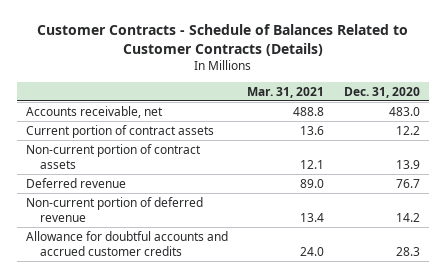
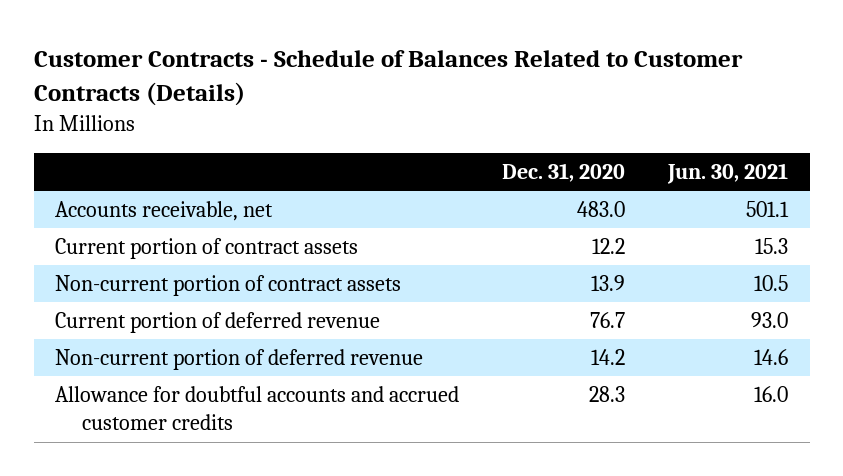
[247,87,325,99] Mar. 31, 2021 -> none
none -> [667,162,789,184] Jun. 30, 2021
[26,177,127,188] Deferred revenue -> [55,312,381,334] Current portion of deferred revenue

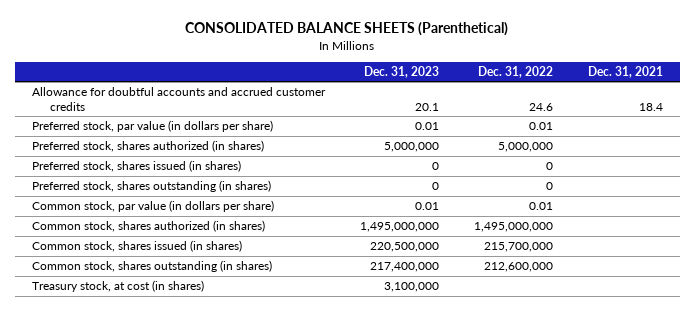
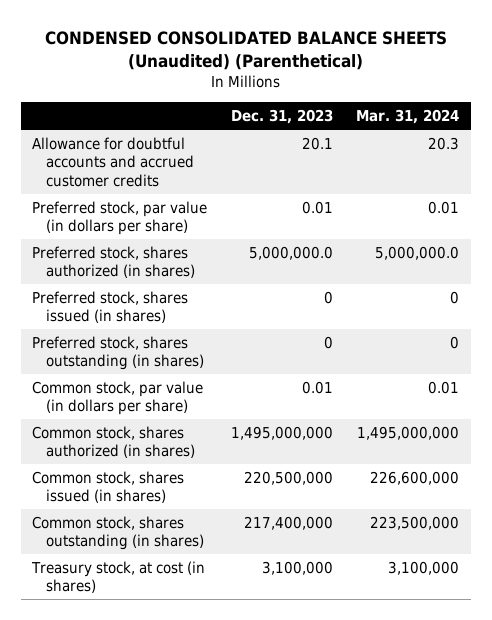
[185,22,509,37] CONSOLIDATED BALANCE SHEETS (Parenthetical) -> [44,31,447,71] CONDENSED CONSOLIDATED BALANCE SHEETS (Unaudited) (Parenthetical)
[477,65,553,78] Dec. 31, 2022 -> none
[587,65,663,78] Dec. 31, 2021 -> none
none -> [356,109,460,125] Mar. 31, 2024
[383,142,439,153] 5,000,000 -> [248,245,333,260] 5,000,000.0

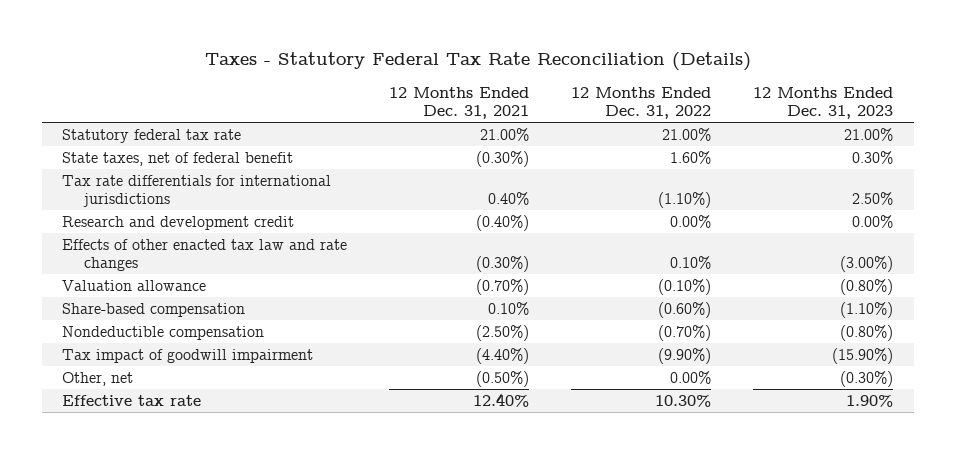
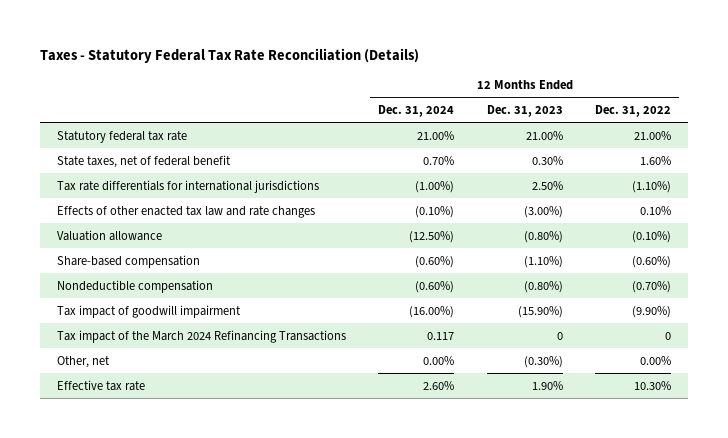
[389,86,530,119] 12 Months Ended Dec. 31, 2021 -> none
none -> [378,105,455,118] Dec. 31, 2024
[62,216,295,231] Research and development credit -> none
none -> [56,329,346,343] Tax impact of the March 2024 Refinancing Transactions

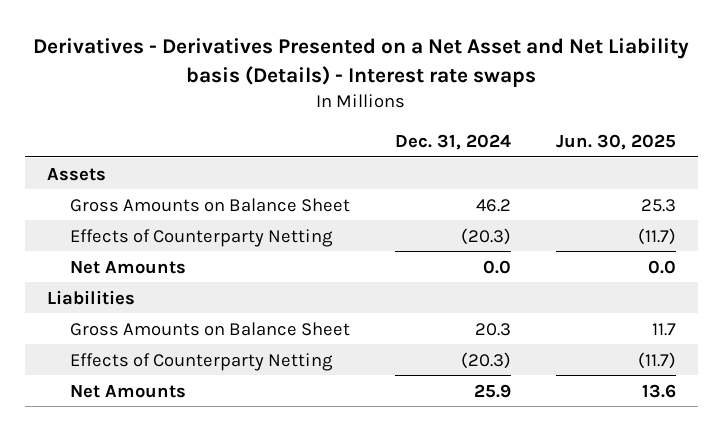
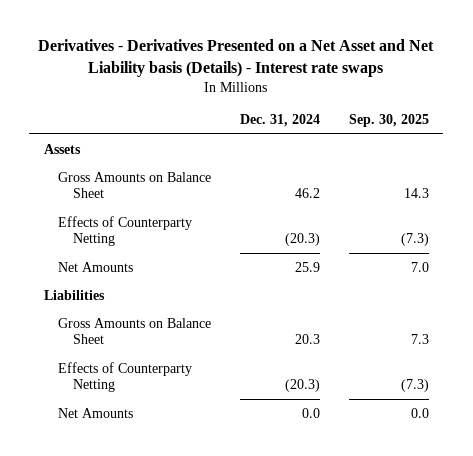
[555,133,676,150] Jun. 30, 2025 -> none
none -> [349,114,430,128] Sep. 30, 2025
[70,384,187,398] Net Amounts -> [58,261,134,272] Net Amounts
[70,260,187,274] Net Amounts -> [58,407,134,418] Net Amounts

